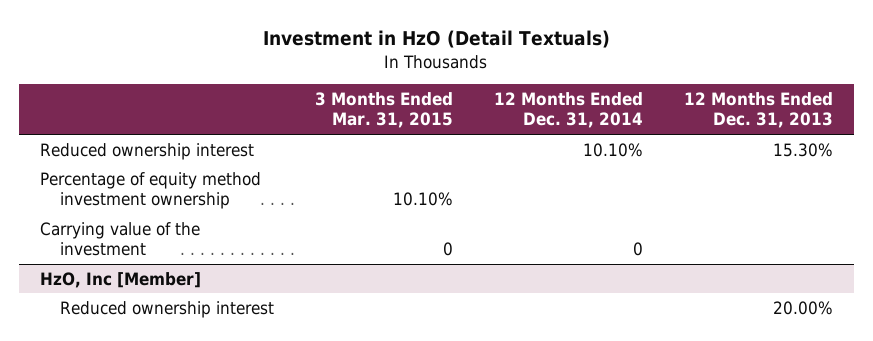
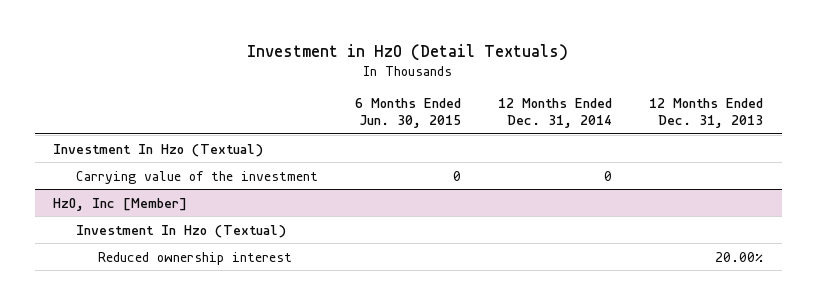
[315,91,454,129] 3 Months Ended Mar. 31, 2015 -> none
none -> [354,98,461,129] 6 Months Ended Jun. 30, 2015
[39,142,254,160] Reduced ownership interest -> none
[39,171,261,210] Percentage of equity method investment ownership -> none
none -> [53,143,264,157] Investment In Hzo (Textual)
none -> [75,224,286,238] Investment In Hzo (Textual)

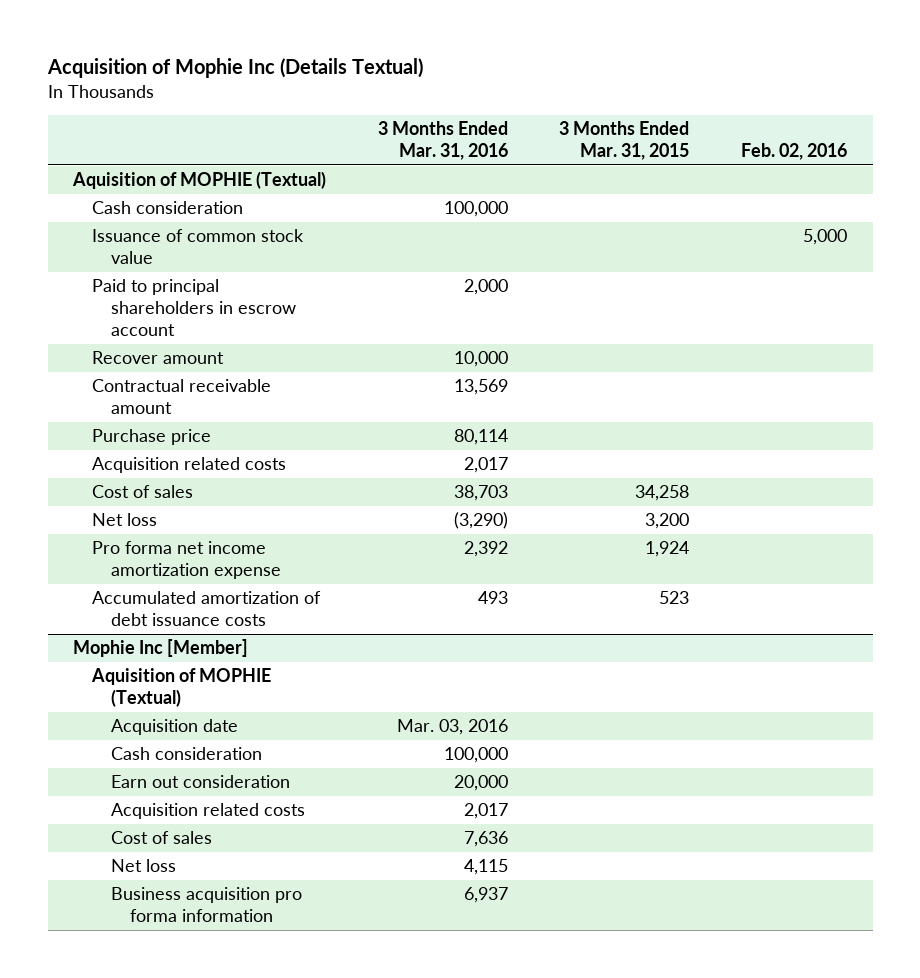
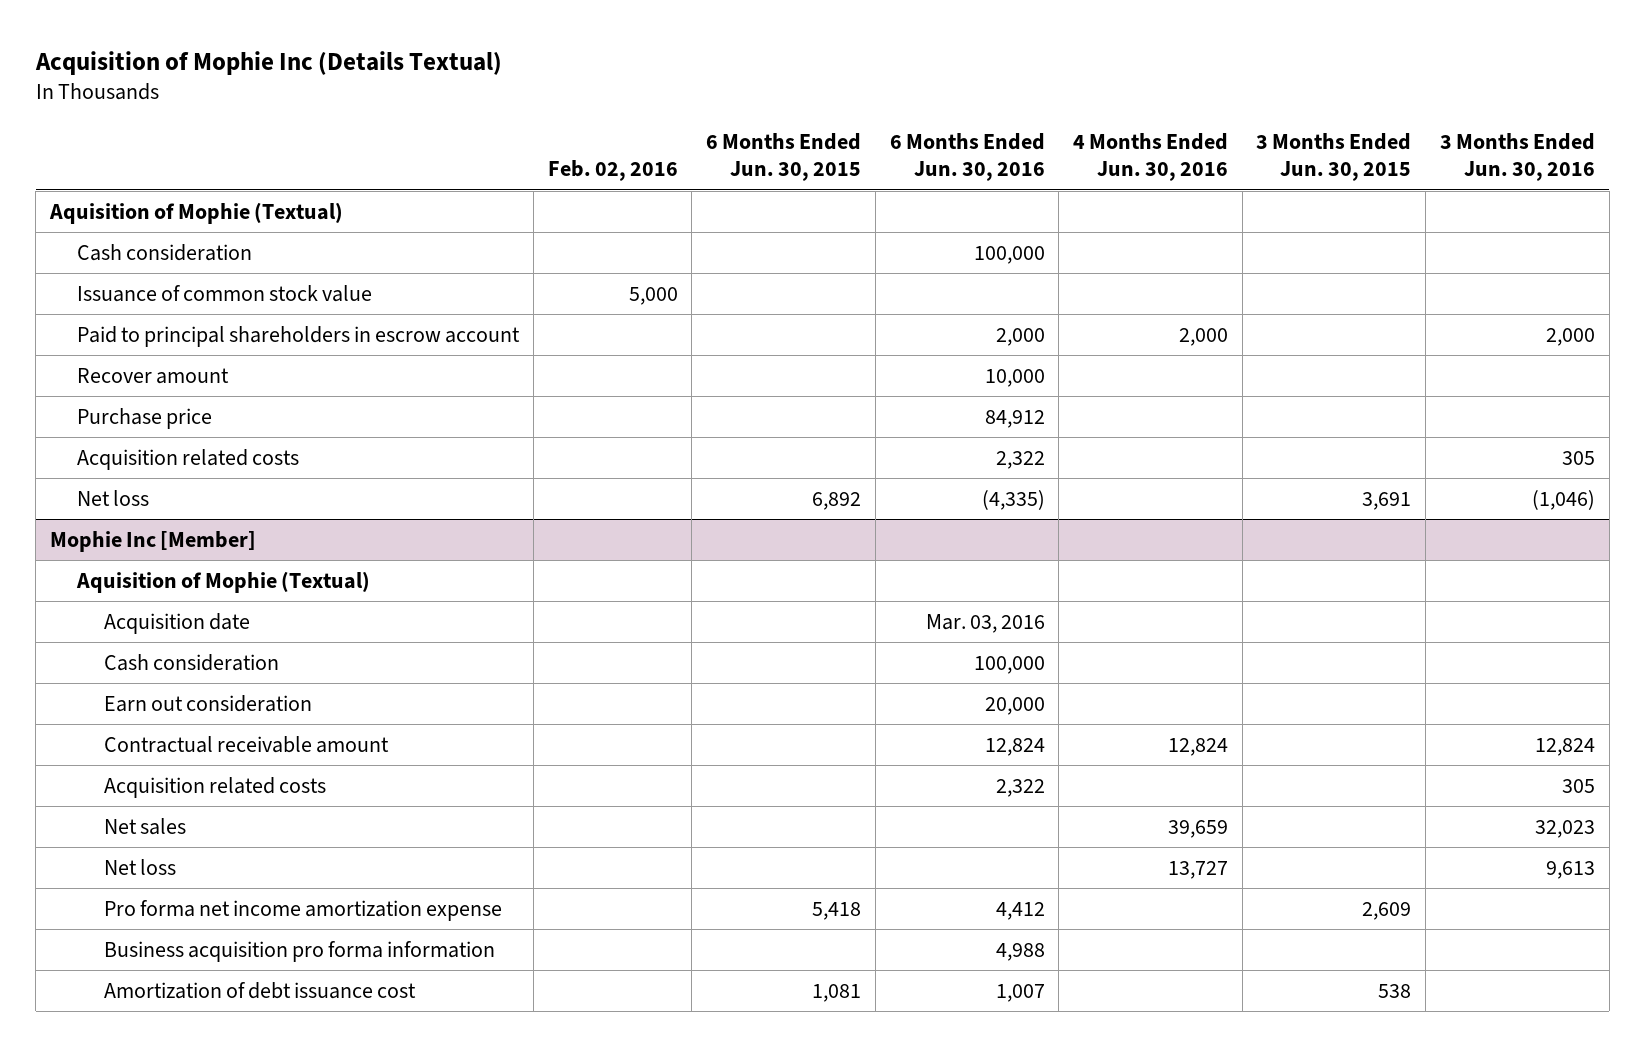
[377,120,508,161] 3 Months Ended Mar. 31, 2016 -> none
[559,120,690,161] 3 Months Ended Mar. 31, 2015 -> none
none -> [706,132,862,182] 6 Months Ended Jun. 30, 2015
none -> [889,132,1045,182] 6 Months Ended Jun. 30, 2016
none -> [1072,132,1228,182] 4 Months Ended Jun. 30, 2016
none -> [1256,132,1412,182] 3 Months Ended Jun. 30, 2015
none -> [1439,132,1595,182] 3 Months Ended Jun. 30, 2016
[72,170,327,189] Aquisition of MOPHIE (Textual) -> [49,201,344,224] Aquisition of Mophie (Textual)
[92,378,272,415] Contractual receivable amount -> none
[92,484,194,498] Cost of sales -> none
[92,540,281,580] Pro forma net income amortization expense -> none
[92,590,322,627] Accumulated amortization of debt issuance costs -> none
[91,667,272,708] Aquisition of MOPHIE (Textual) -> [76,570,371,593] Aquisition of Mophie (Textual)
none -> [104,735,390,753] Contractual receivable amount
[110,830,212,844] Cost of sales -> [104,817,187,835] Net sales
none -> [104,899,503,921] Pro forma net income amortization expense
none -> [104,981,417,999] Amortization of debt issuance cost

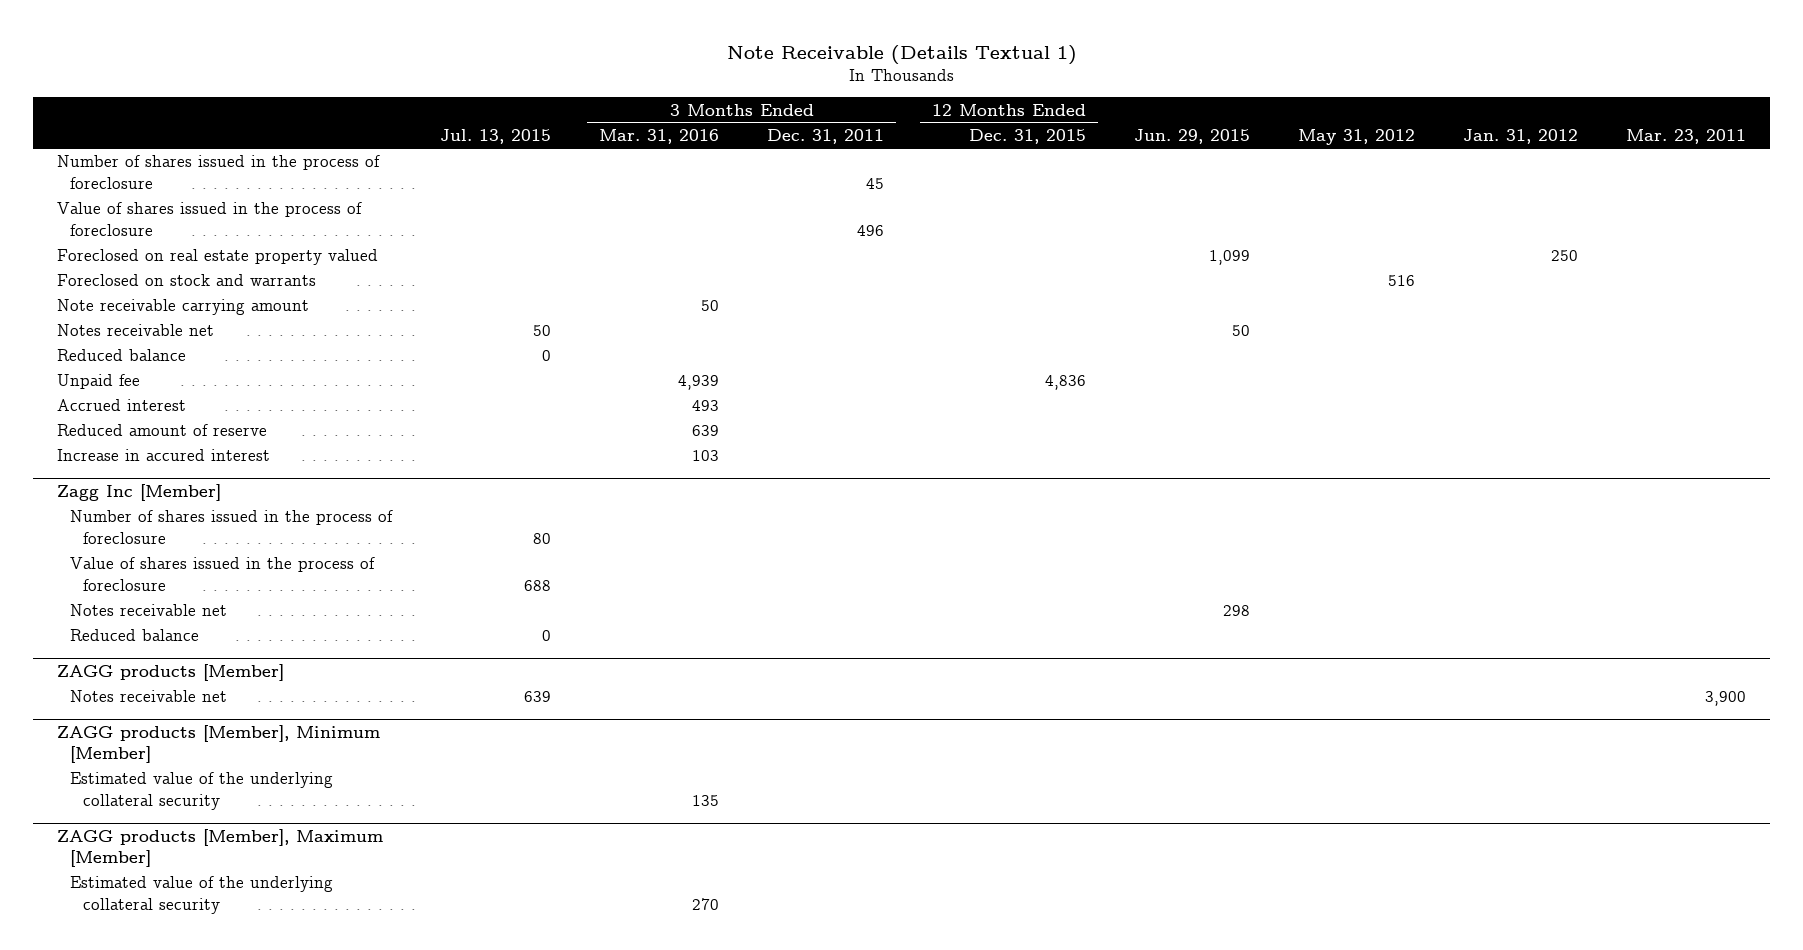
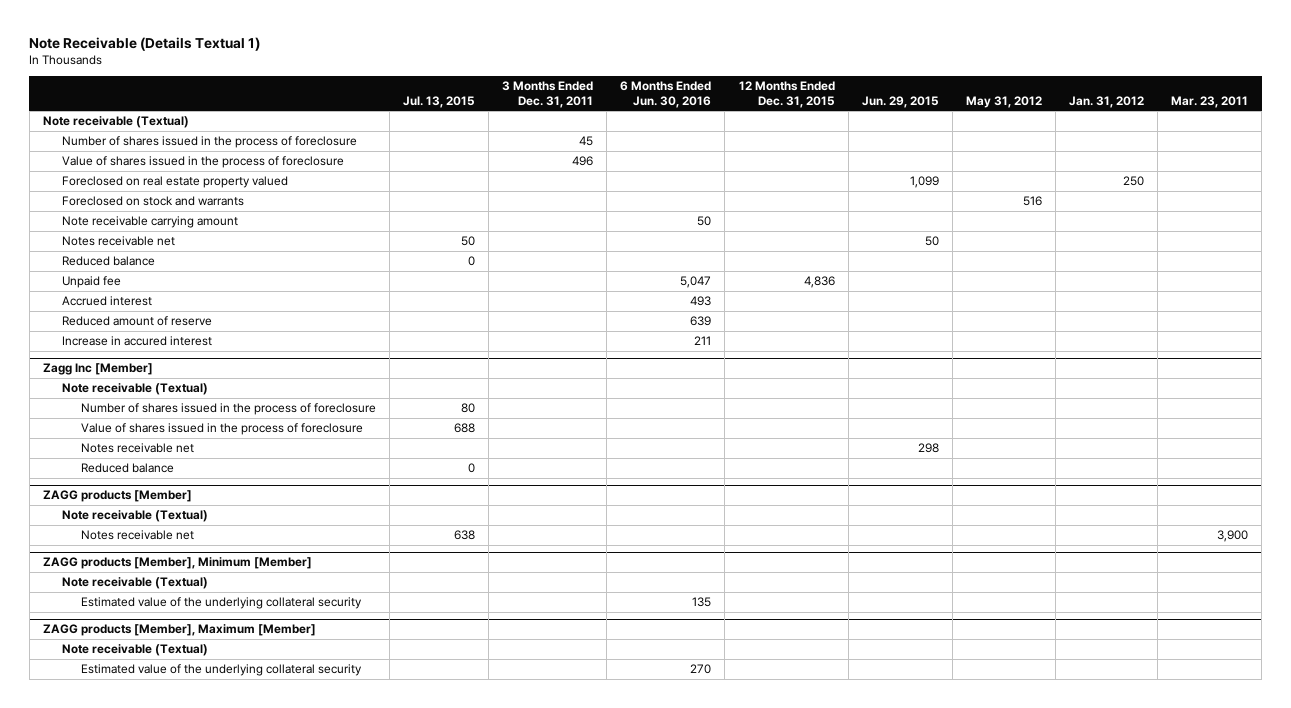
[599,129,720,145] Mar. 31, 2016 -> none
none -> [620,80,712,108] 6 Months Ended Jun. 30, 2016
none -> [42,116,189,129] Note receivable (Textual)
none -> [61,383,208,396] Note receivable (Textual)
none -> [61,510,208,523] Note receivable (Textual)
[524,691,552,703] 639 -> [453,530,475,541] 638
none -> [61,577,208,590] Note receivable (Textual)
none -> [61,644,208,657] Note receivable (Textual)

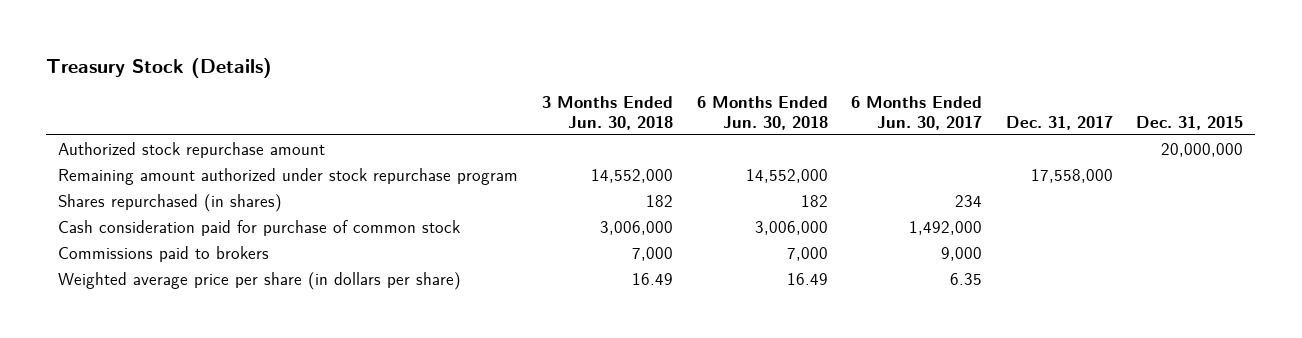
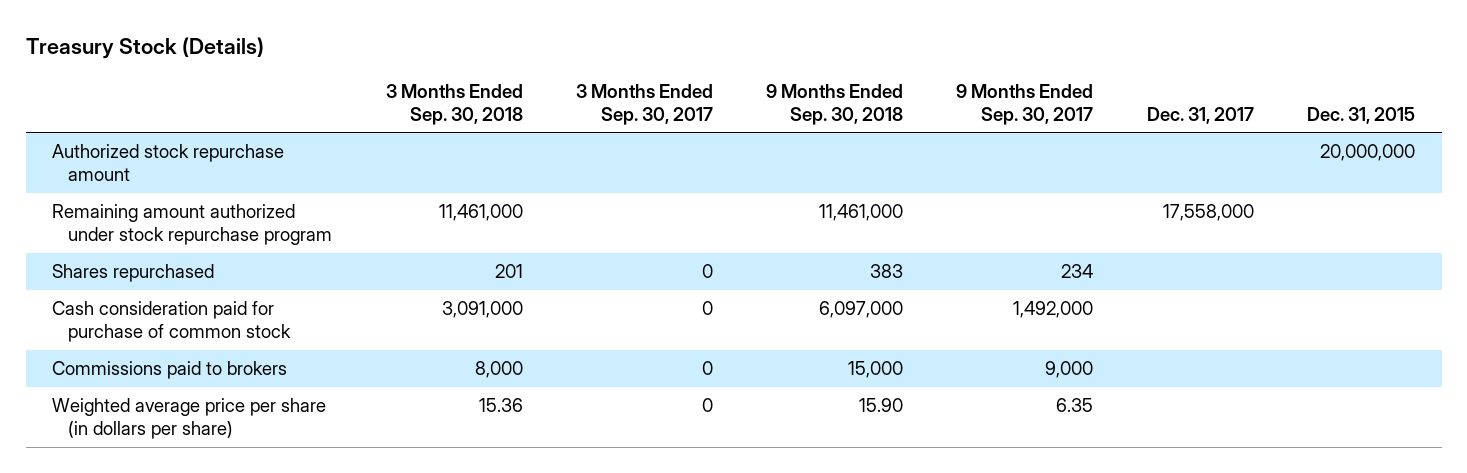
[541,96,673,130] 3 Months Ended Jun. 30, 2018 -> none
[696,96,828,130] 6 Months Ended Jun. 30, 2018 -> none
[851,96,983,130] 6 Months Ended Jun. 30, 2017 -> none
none -> [385,84,523,125] 3 Months Ended Sep. 30, 2018
none -> [575,84,713,125] 3 Months Ended Sep. 30, 2017
none -> [766,84,904,125] 9 Months Ended Sep. 30, 2018
none -> [956,84,1094,125] 9 Months Ended Sep. 30, 2017
[58,193,283,212] Shares repurchased (in shares) -> [52,264,215,283] Shares repurchased

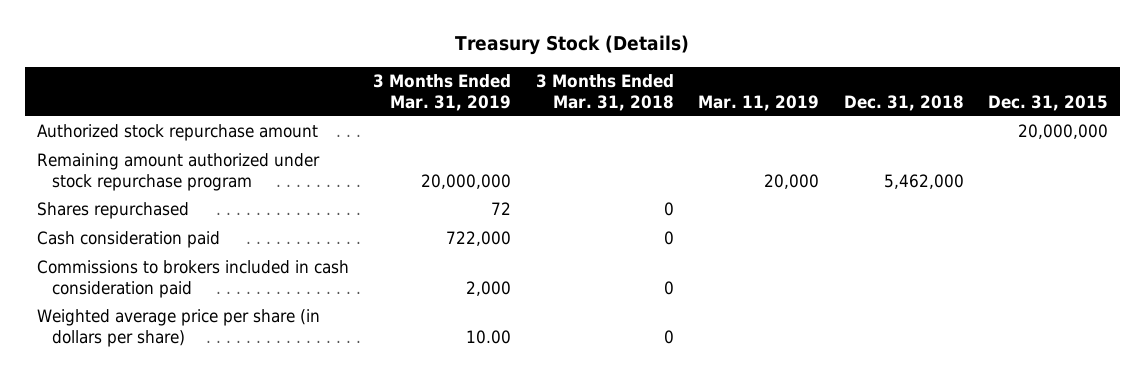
[385,84,523,125] 3 Months Ended Sep. 30, 2018 -> none
[575,84,713,125] 3 Months Ended Sep. 30, 2017 -> none
[766,84,904,125] 9 Months Ended Sep. 30, 2018 -> none
[956,84,1094,125] 9 Months Ended Sep. 30, 2017 -> none
[1146,106,1254,124] Dec. 31, 2017 -> none
none -> [373,74,512,111] 3 Months Ended Mar. 31, 2019
none -> [535,74,674,111] 3 Months Ended Mar. 31, 2018
none -> [698,94,820,111] Mar. 11, 2019
none -> [843,94,964,111] Dec. 31, 2018
[52,301,292,342] Cash consideration paid for purchase of common stock -> [36,231,220,249] Cash consideration paid
[52,361,288,380] Commissions paid to brokers -> [36,260,349,298] Commissions to brokers included in cash consideration paid

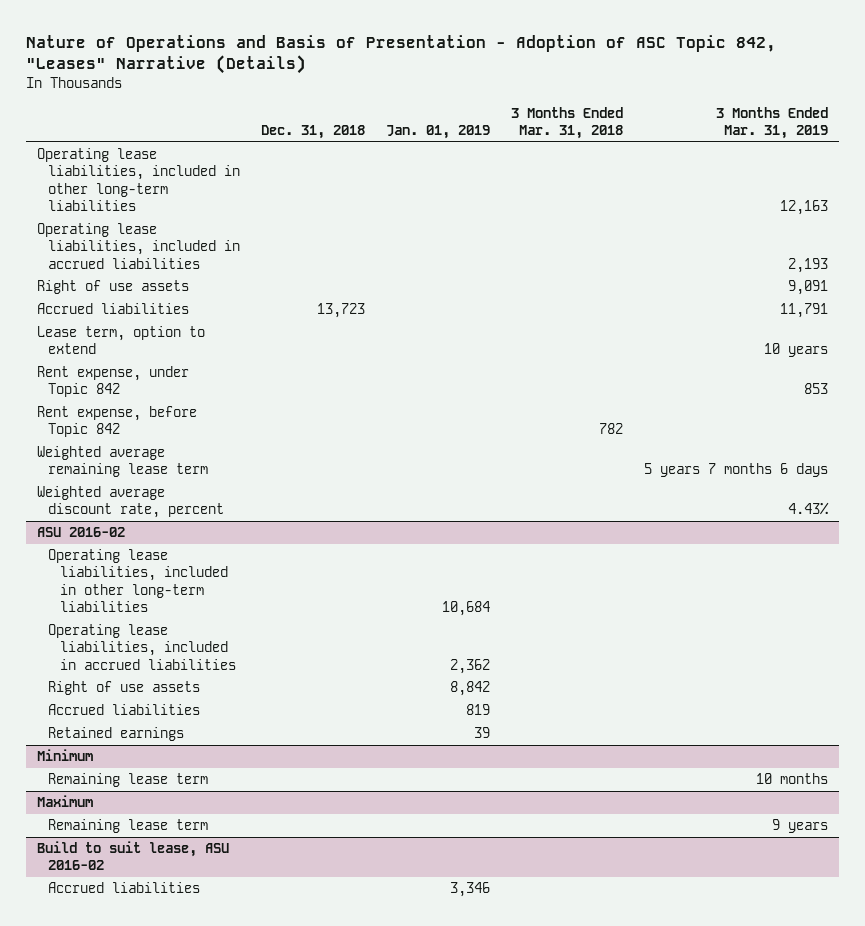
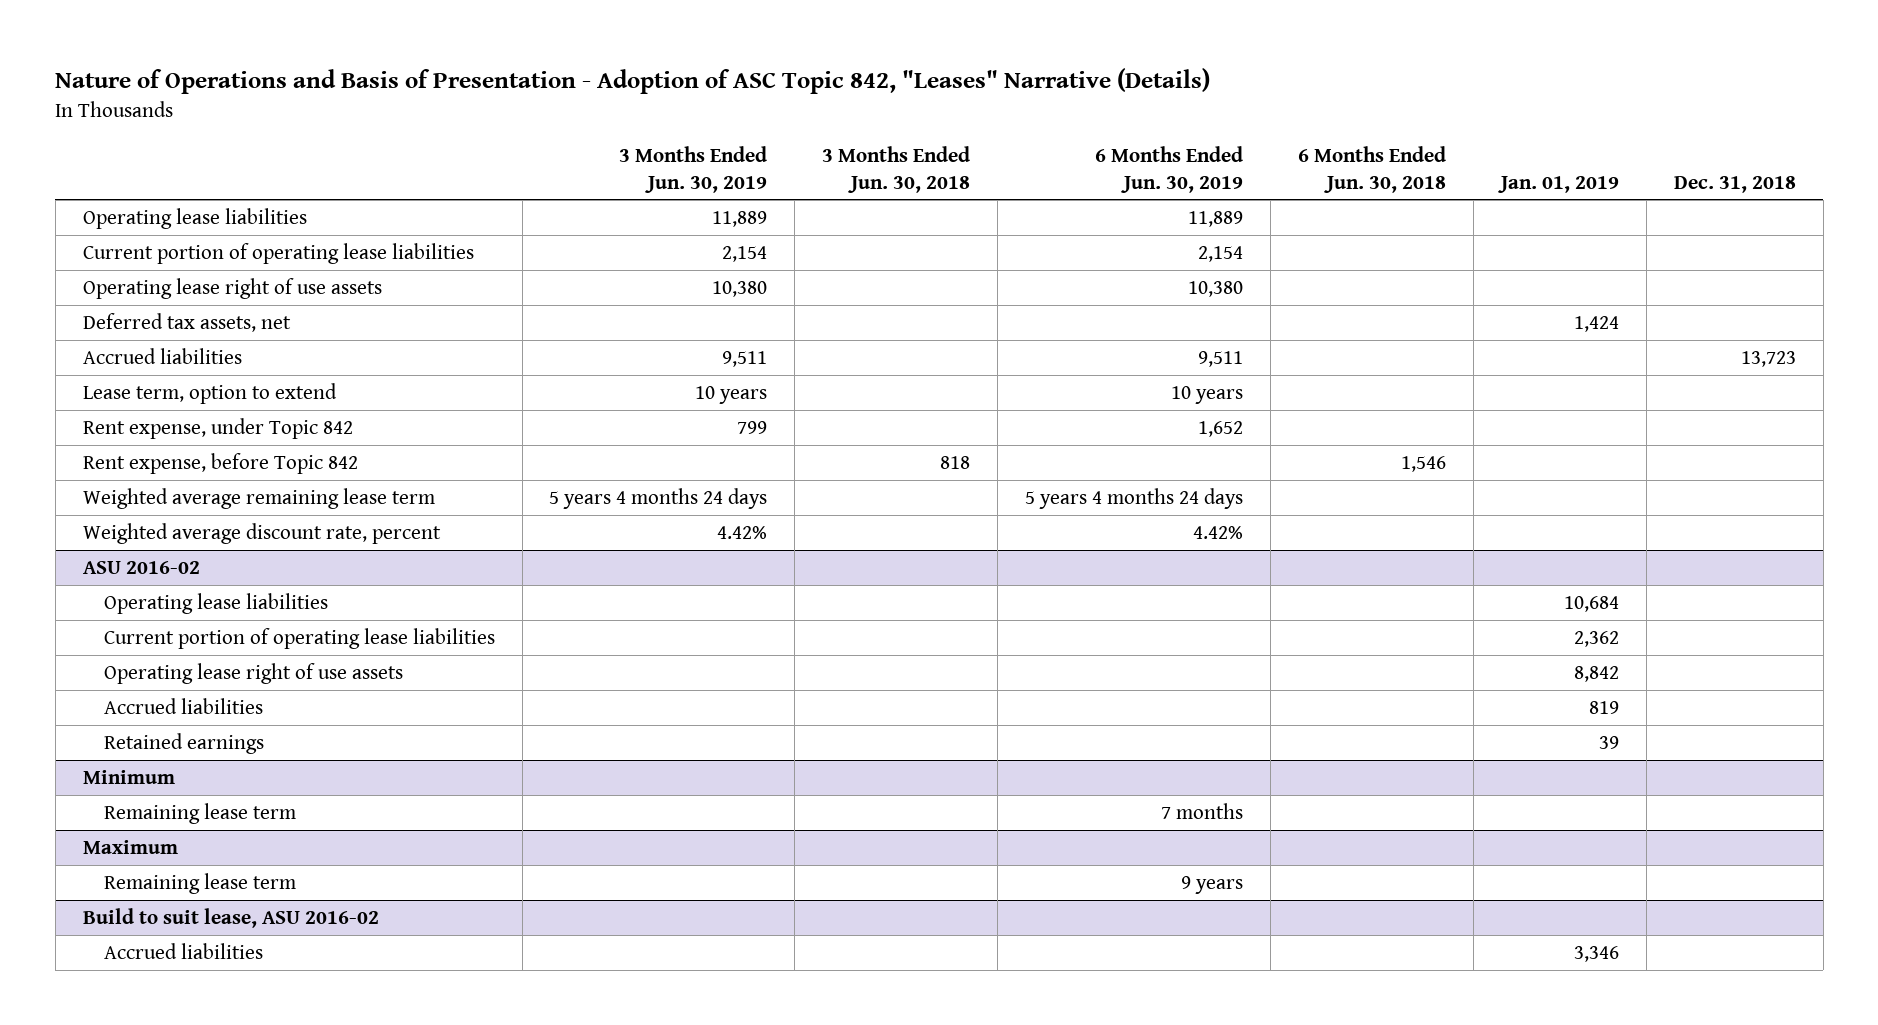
[511,106,624,140] 3 Months Ended Mar. 31, 2018 -> none
[716,106,829,140] 3 Months Ended Mar. 31, 2019 -> none
none -> [619,145,768,193] 3 Months Ended Jun. 30, 2019
none -> [822,145,971,193] 3 Months Ended Jun. 30, 2018
none -> [1095,145,1244,193] 6 Months Ended Jun. 30, 2019
none -> [1297,145,1446,193] 6 Months Ended Jun. 30, 2018
[36,148,241,212] Operating lease liabilities, included in other long-term liabilities -> [82,207,307,229] Operating lease liabilities
[36,223,241,269] Operating lease liabilities, included in accrued liabilities -> [82,242,474,264] Current portion of operating lease liabilities
[36,280,189,295] Right of use assets -> [82,277,382,299] Operating lease right of use assets
none -> [82,312,291,332] Deferred tax assets, net
[48,549,228,613] Operating lease liabilities, included in other long-term liabilities -> [103,592,328,614] Operating lease liabilities
[48,624,236,670] Operating lease liabilities, included in accrued liabilities -> [103,627,495,649] Current portion of operating lease liabilities
[48,681,201,696] Right of use assets -> [103,662,403,684] Operating lease right of use assets

